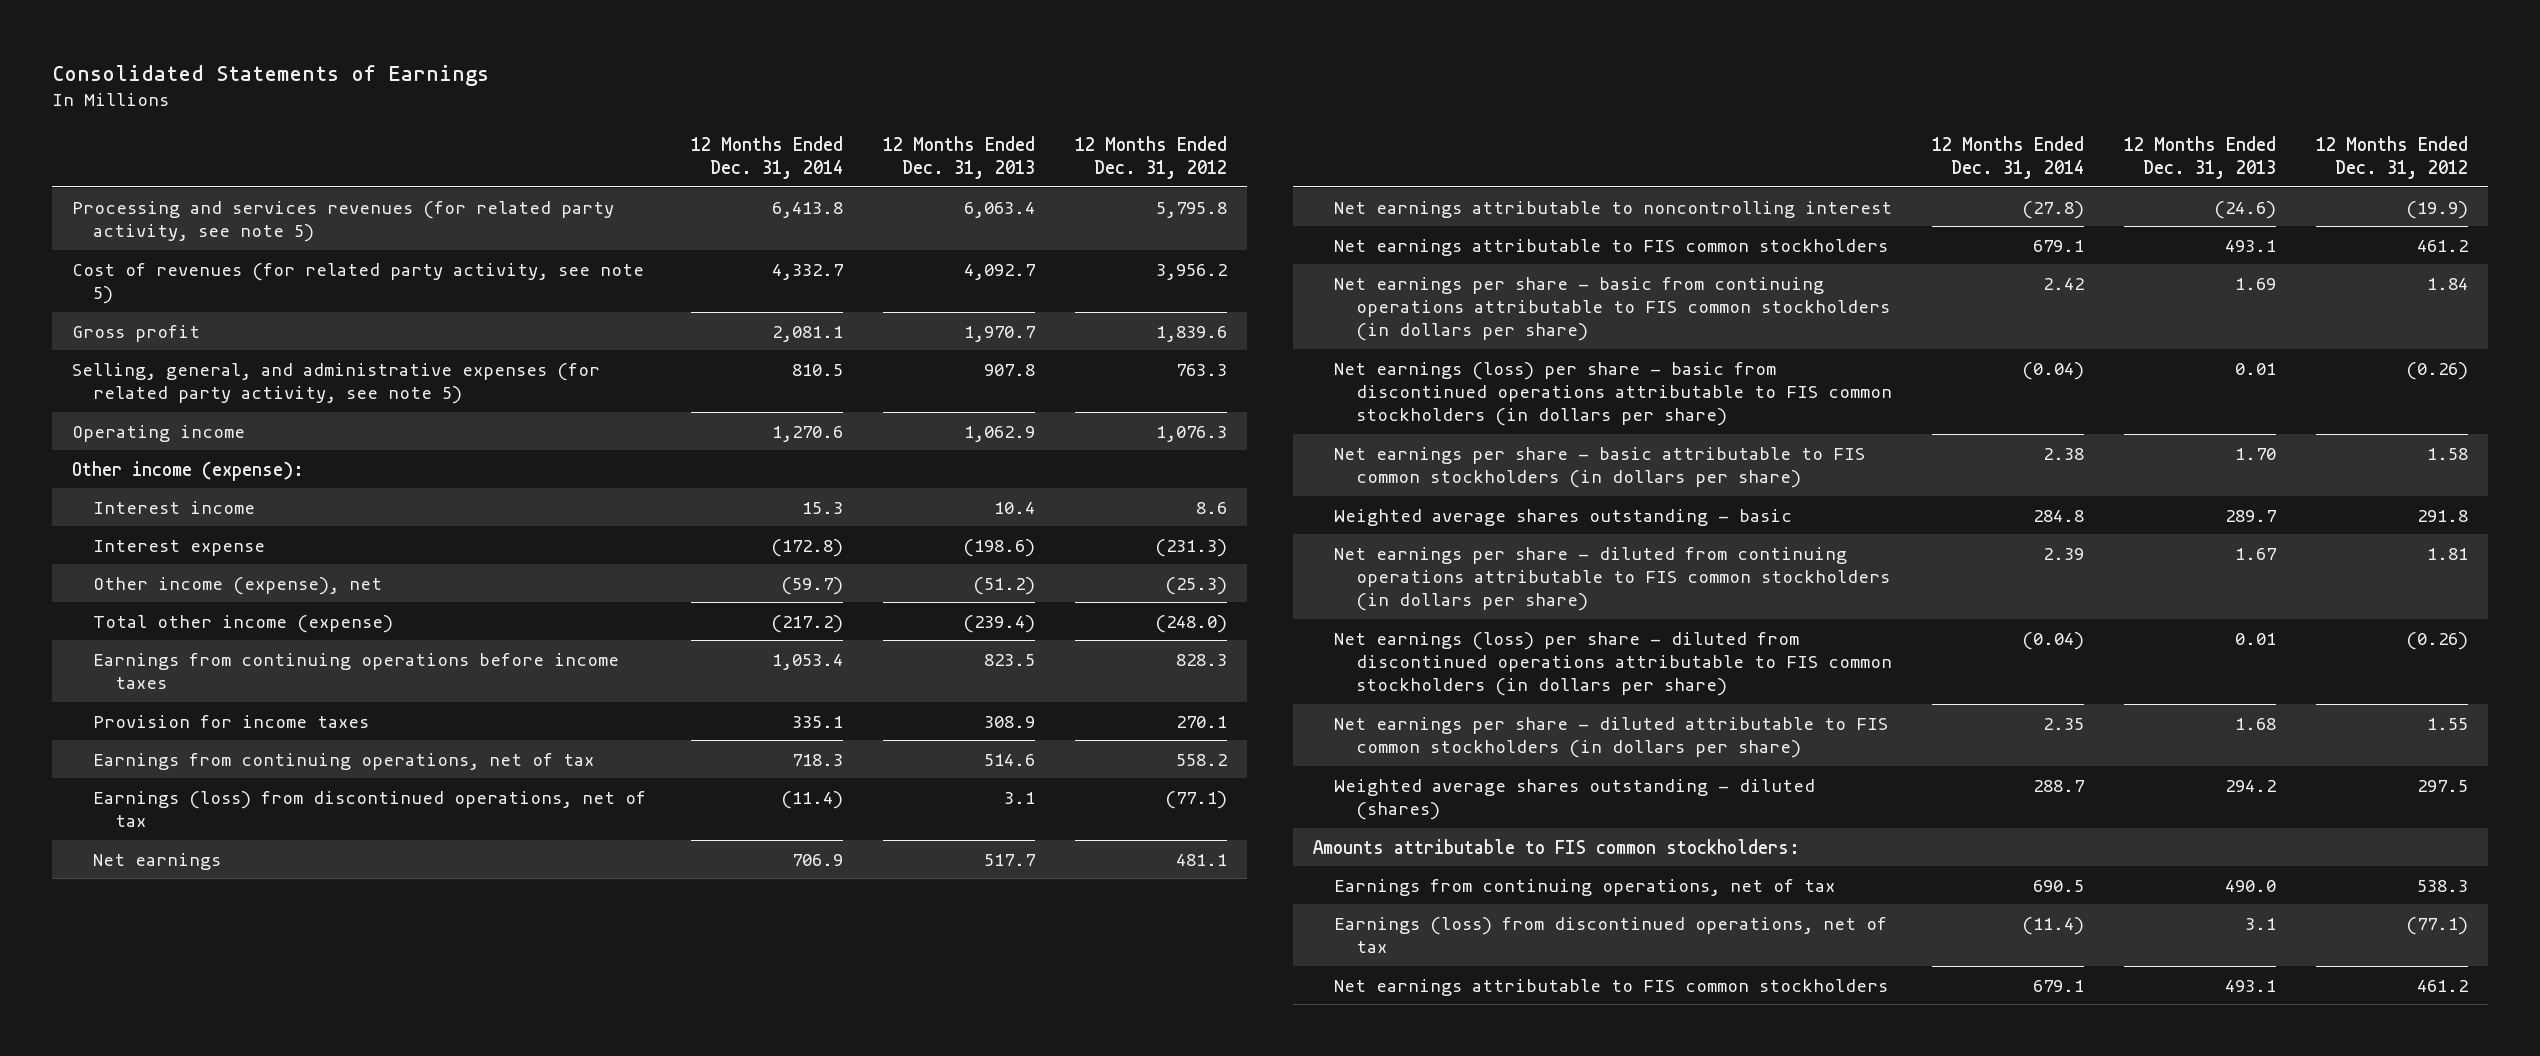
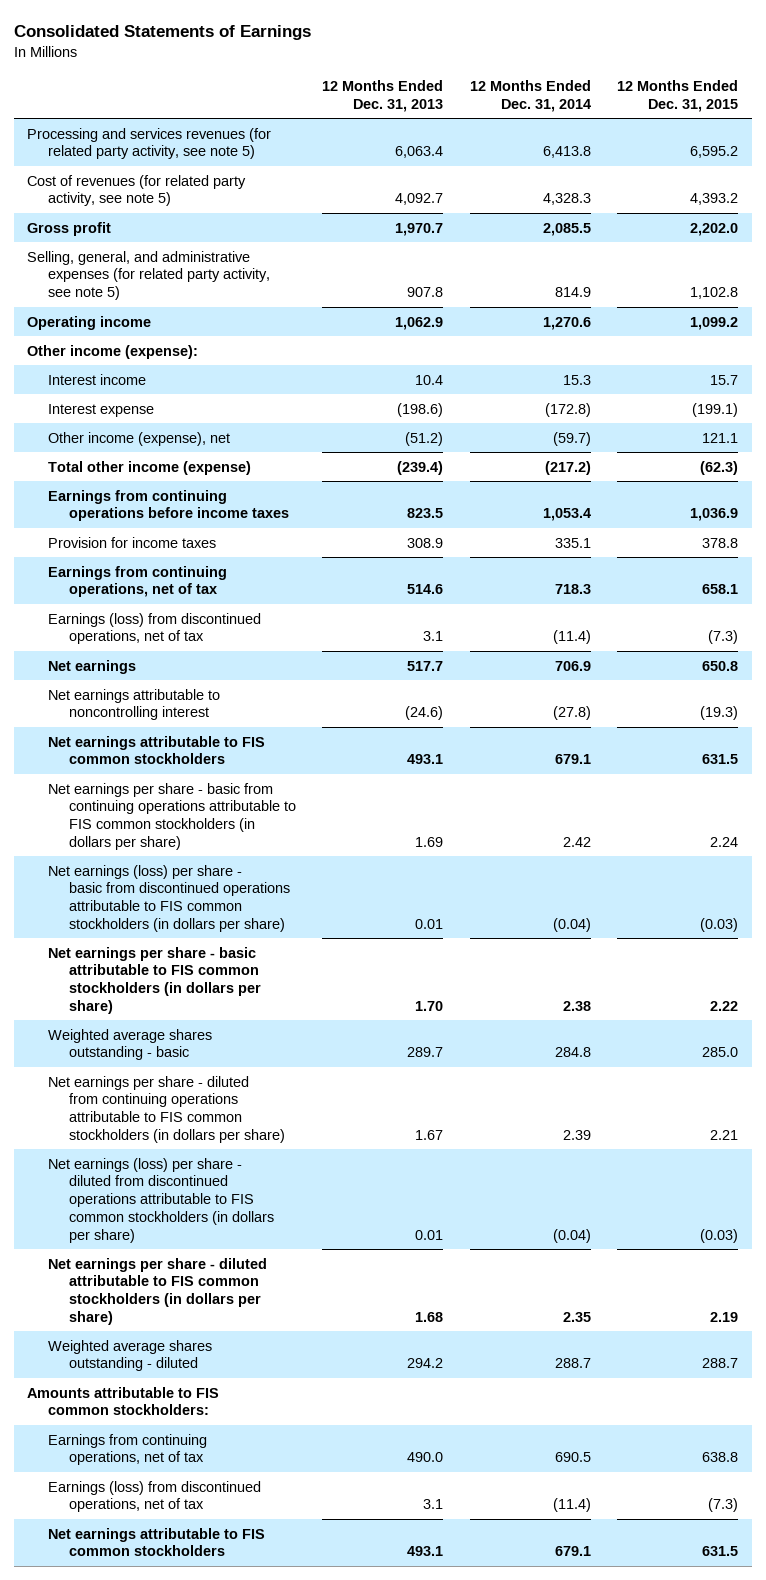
[1074,135,1227,180] 12 Months Ended Dec. 31, 2012 -> none
none -> [617,79,739,112] 12 Months Ended Dec. 31, 2015
[772,263,844,280] 4,332.7 -> [542,193,591,206] 4,328.3
[772,325,844,342] 2,081.1 -> [542,222,591,236] 2,085.5
[792,363,844,376] 810.5 -> [554,287,591,298] 814.9
[1334,778,1816,820] Weighted average shares outstanding - diluted (shares) -> [47,1339,212,1372] Weighted average shares outstanding - diluted

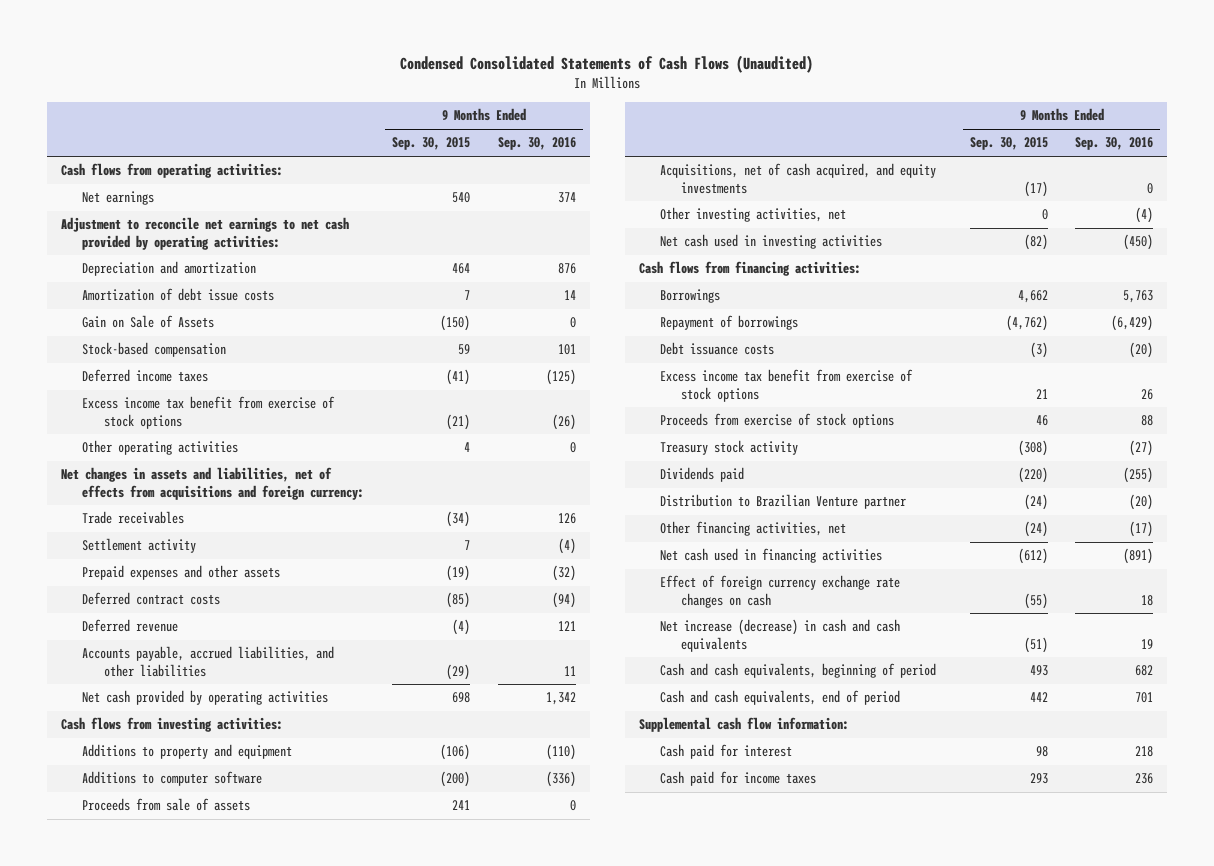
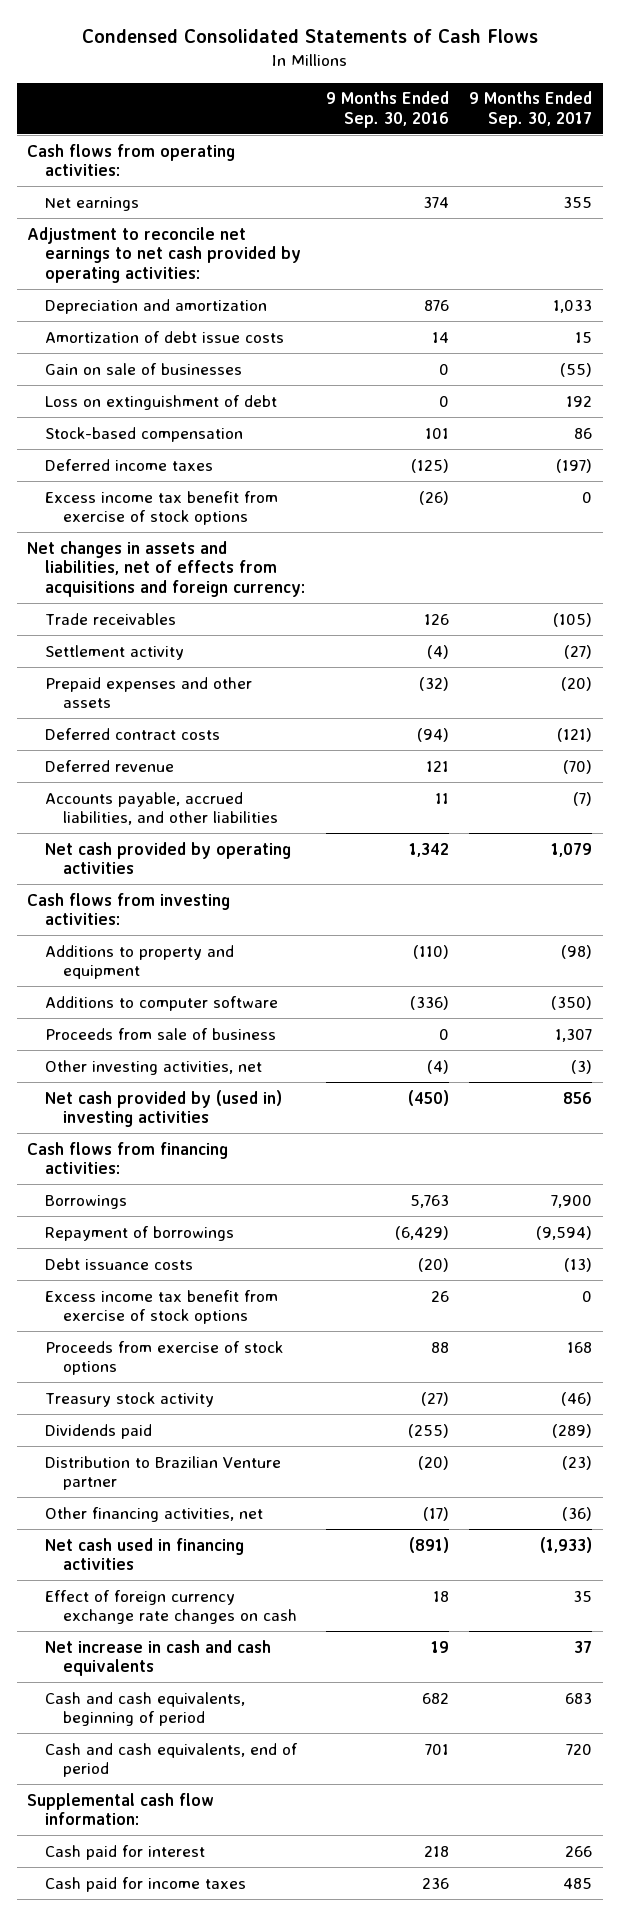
[400,55,814,74] Condensed Consolidated Statements of Cash Flows (Unaudited) -> [81,28,538,43] Condensed Consolidated Statements of Cash Flows
[392,137,471,151] Sep. 30, 2015 -> none
none -> [469,91,593,128] 9 Months Ended Sep. 30, 2017
[82,315,215,329] Gain on Sale of Assets -> [44,362,242,375] Gain on sale of businesses
none -> [44,394,277,410] Loss on extinguishment of debt
[82,440,239,456] Other operating activities -> none
[659,163,936,194] Acquisitions, net of cash acquired, and equity investments -> none
[82,798,251,812] Proceeds from sale of assets -> [44,1027,276,1040] Proceeds from sale of business
[659,234,882,250] Net cash used in investing activities -> [44,1089,282,1128] Net cash provided by (used in) investing activities
[659,619,900,652] Net increase (decrease) in cash and cash equivalents -> [44,1639,271,1677] Net increase in cash and cash equivalents

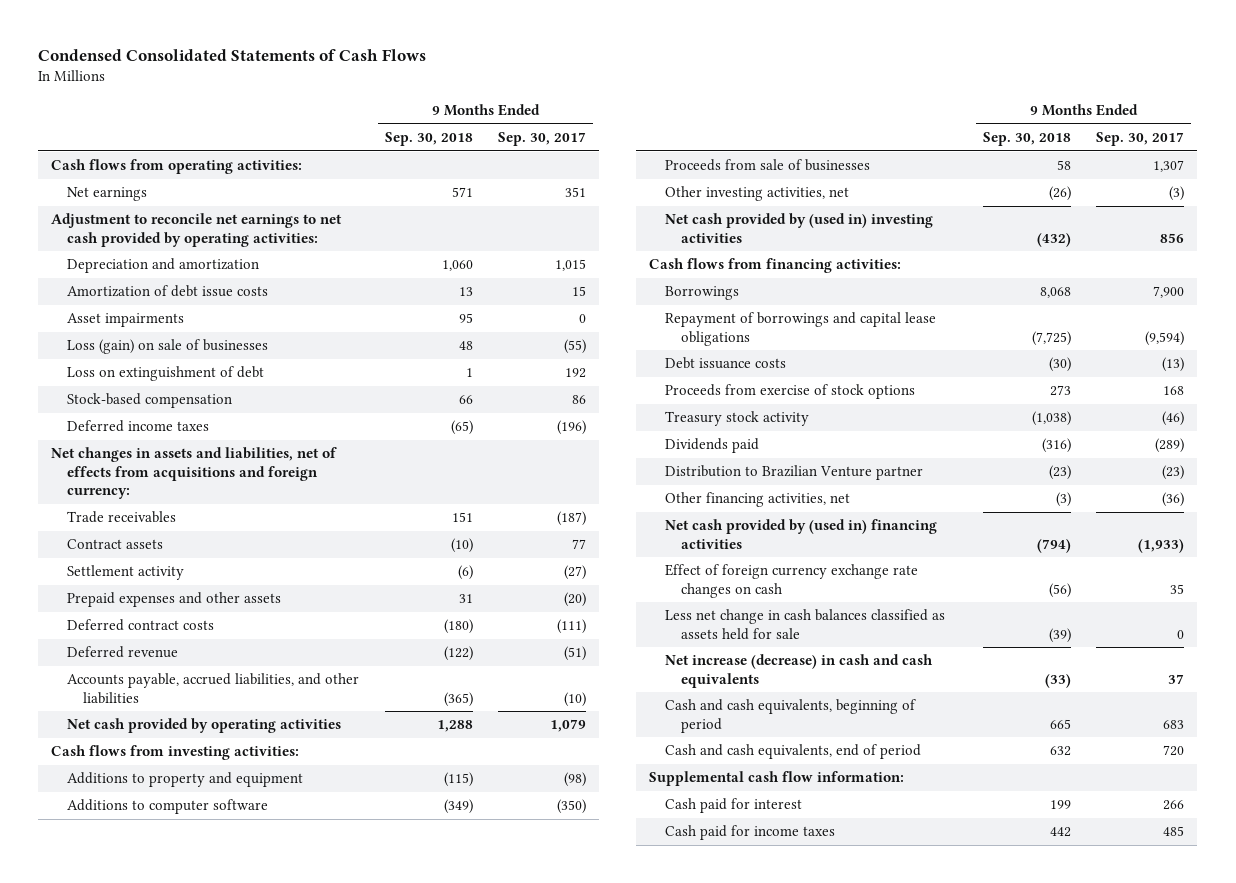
[325,91,449,128] 9 Months Ended Sep. 30, 2016 -> none
none -> [384,131,473,146] Sep. 30, 2018
[563,196,593,208] 355 -> [565,187,587,198] 351
[553,299,593,313] 1,033 -> [555,259,587,272] 1,015
none -> [66,313,184,328] Asset impairments
[44,362,242,375] Gain on sale of businesses -> [66,339,268,355] Loss (gain) on sale of businesses
[44,490,278,526] Excess income tax benefit from exercise of stock options -> none
[556,458,593,473] (197) -> [557,420,587,436] (196)
[553,612,593,627] (105) -> [557,511,587,527] (187)
none -> [66,539,163,550] Contract assets
[557,727,593,742] (121) -> [557,619,587,635] (111)
[563,759,593,774] (70) -> [564,646,587,662] (51)
[573,791,593,806] (7) -> [564,691,587,707] (10)
[44,1027,276,1040] Proceeds from sale of business -> [664,159,870,172] Proceeds from sale of businesses
[44,1225,234,1241] Repayment of borrowings -> [664,312,936,346] Repayment of borrowings and capital lease obligations
[44,1289,278,1325] Excess income tax benefit from exercise of stock options -> none
[44,1537,244,1571] Net cash used in financing activities -> [664,519,937,549] Net cash provided by (used in) financing activities
none -> [664,609,945,640] Less net change in cash balances classified as assets held for sale
[44,1639,271,1677] Net increase in cash and cash equivalents -> [664,654,933,688] Net increase (decrease) in cash and cash equivalents

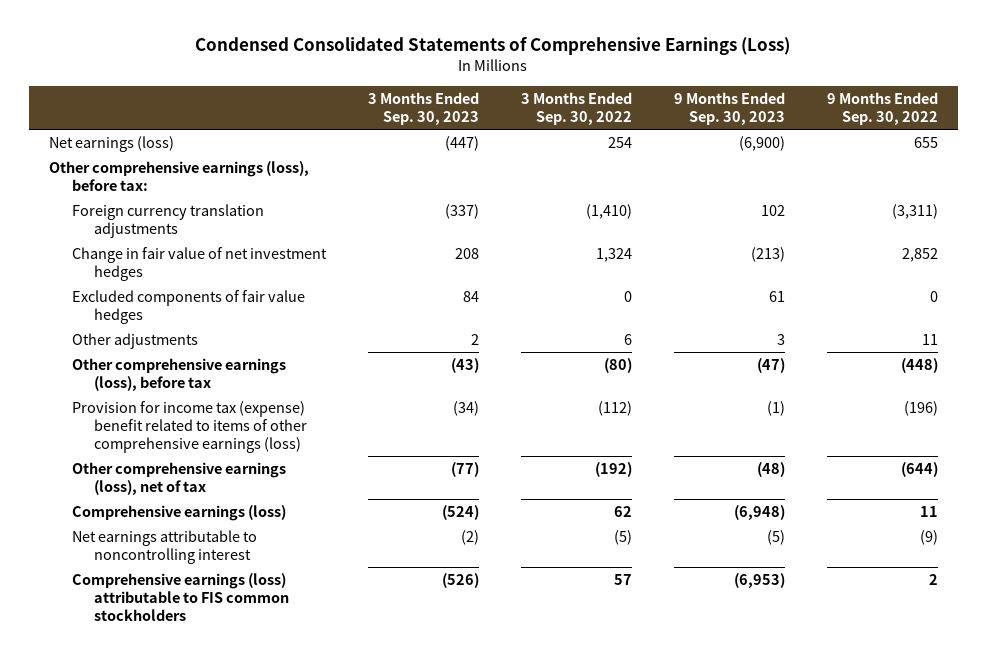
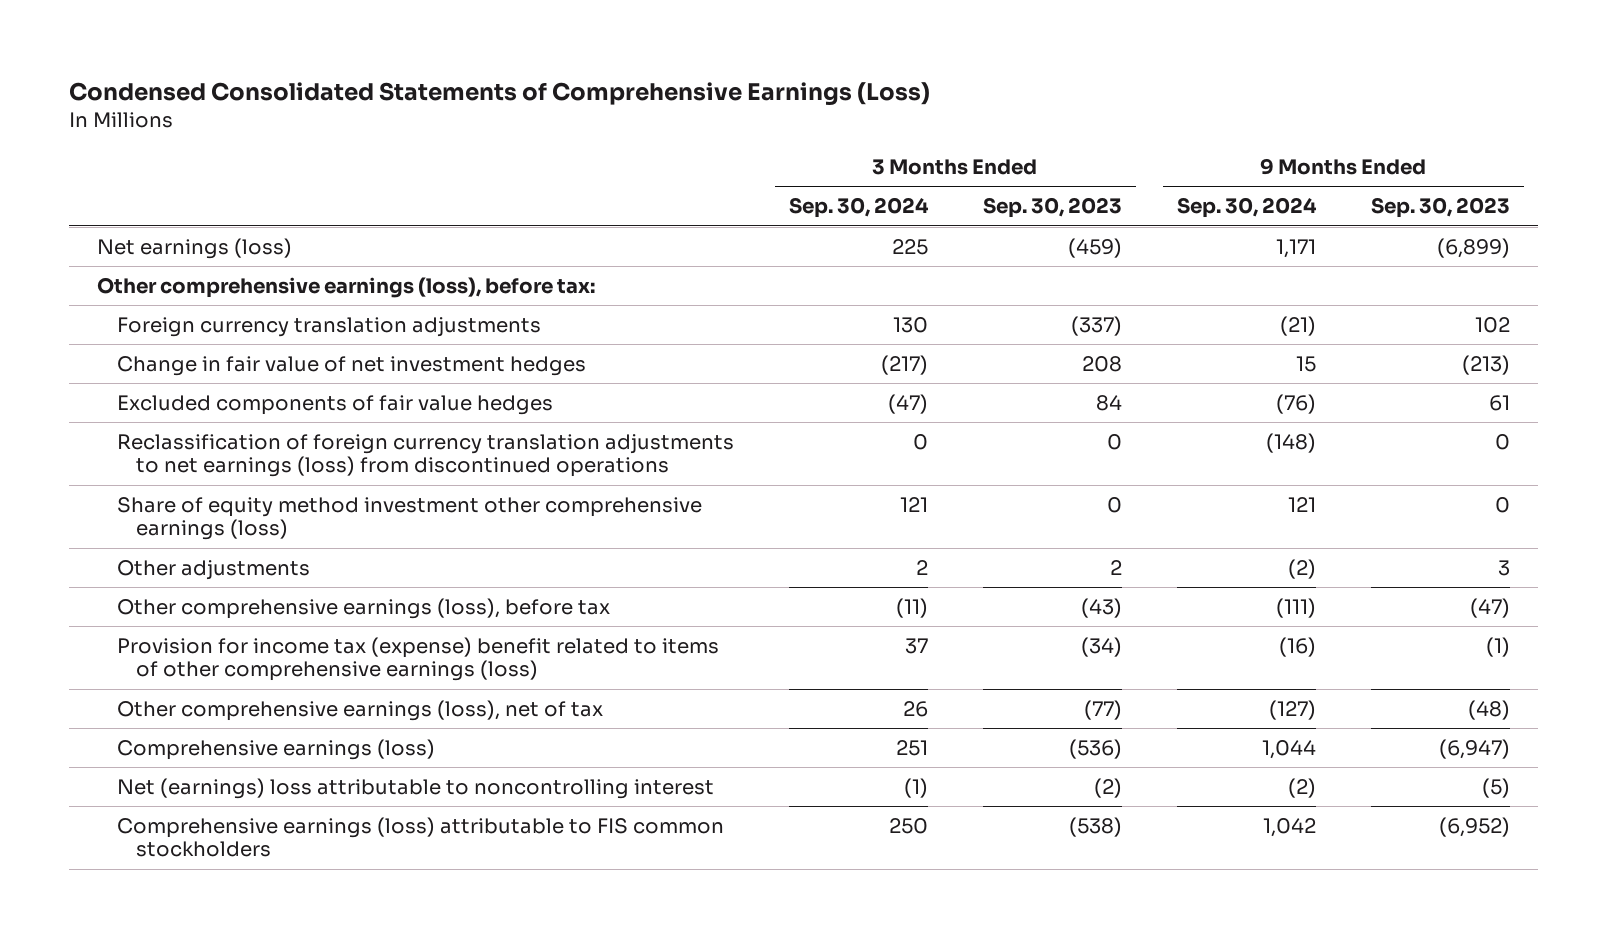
[520,92,632,125] 3 Months Ended Sep. 30, 2022 -> none
[826,92,938,125] 9 Months Ended Sep. 30, 2022 -> none
none -> [788,197,929,219] Sep. 30, 2024
none -> [1176,197,1317,219] Sep. 30, 2024
[444,136,479,152] (447) -> [1067,237,1122,258] (459)
[738,136,785,152] (6,900) -> [1436,237,1510,258] (6,899)
none -> [116,433,734,478] Reclassification of foreign currency translation adjustments to net earnings (loss) from discontinued operations
none -> [116,496,702,541] Share of equity method investment other comprehensive earnings (loss)
[441,505,479,521] (524) -> [1068,738,1122,759] (536)
[733,505,785,521] (6,948) -> [1438,738,1510,759] (6,947)
[71,530,257,564] Net earnings attributable to noncontrolling interest -> [116,777,714,799] Net (earnings) loss attributable to noncontrolling interest
[441,573,479,589] (526) -> [1068,816,1122,837] (538)
[733,573,785,589] (6,953) -> [1438,816,1510,837] (6,952)

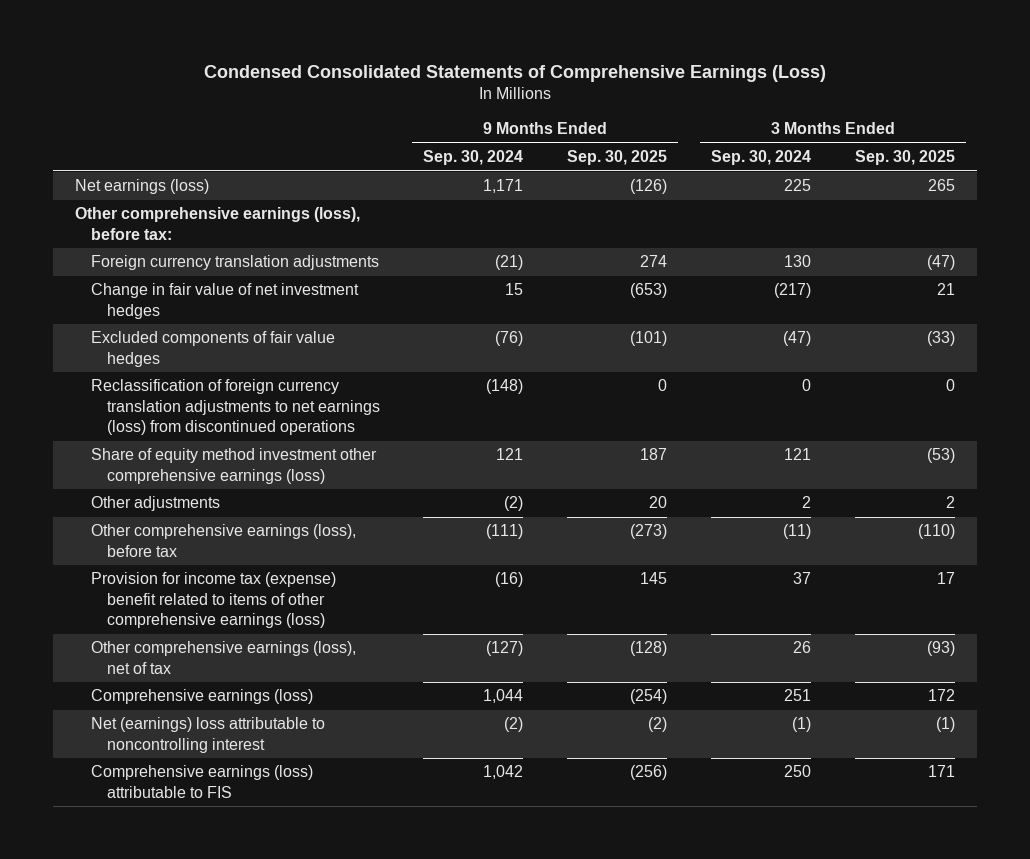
[982,197,1122,219] Sep. 30, 2023 -> none
[1370,197,1510,219] Sep. 30, 2023 -> none
none -> [567,150,668,166] Sep. 30, 2025
none -> [854,150,955,166] Sep. 30, 2025
[116,816,724,858] Comprehensive earnings (loss) attributable to FIS common stockholders -> [90,765,313,798] Comprehensive earnings (loss) attributable to FIS

